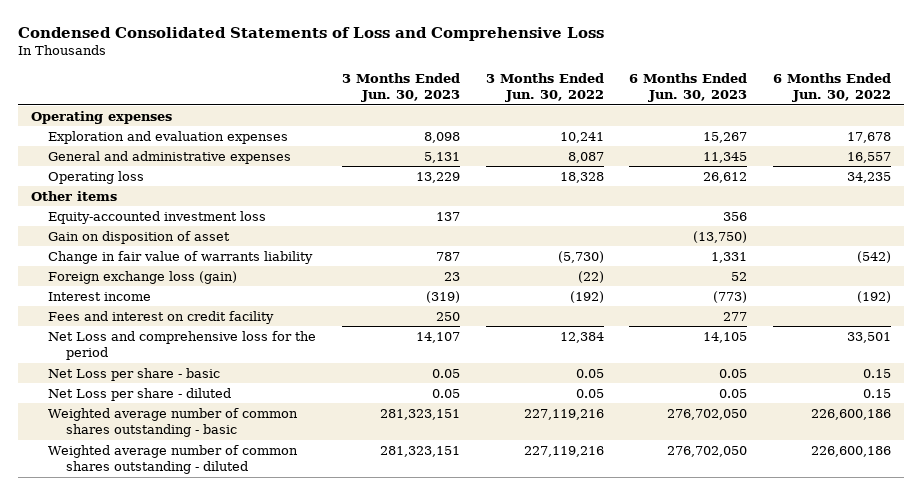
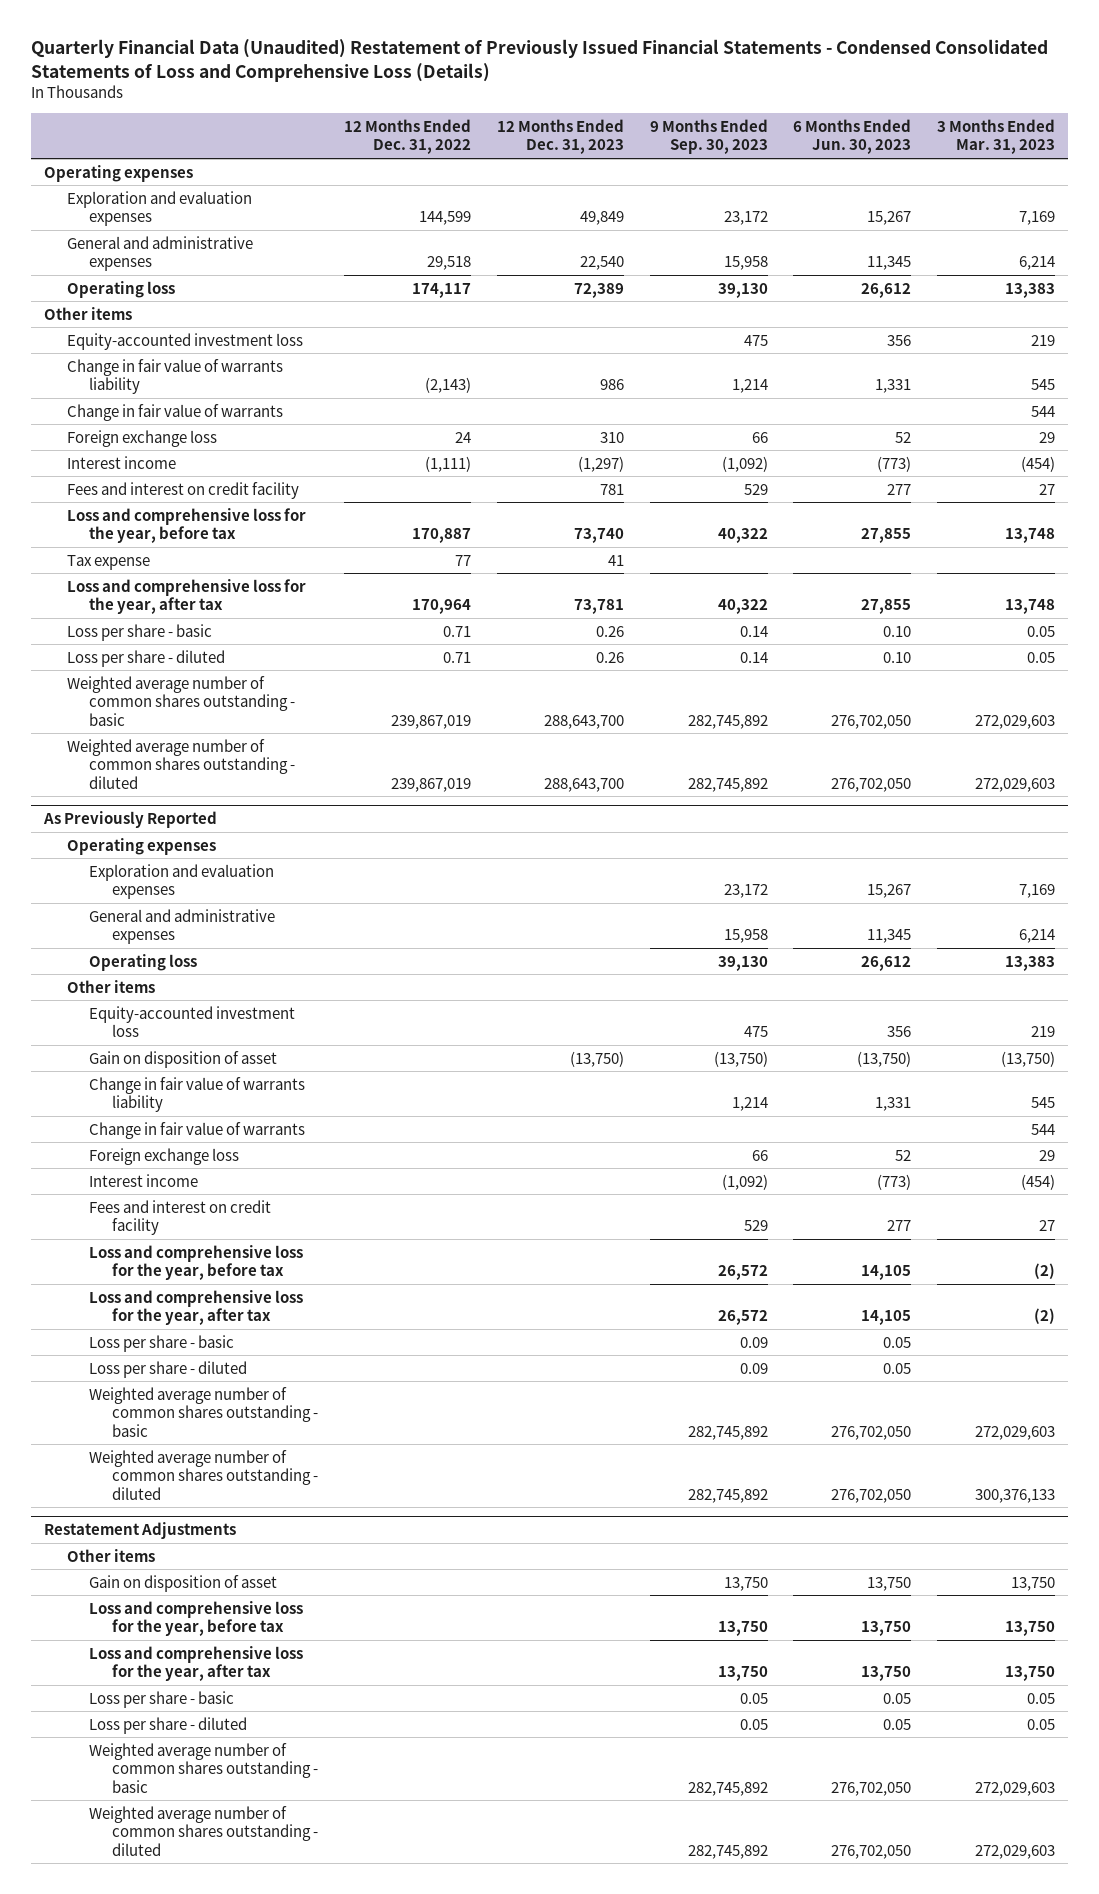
[18,26,605,41] Condensed Consolidated Statements of Loss and Comprehensive Loss -> [31,39,1049,82] Quarterly Financial Data (Unaudited) Restatement of Previously Issued Financial Statements - Condensed Consolidated Statements of Loss and Comprehensive Loss (Details)
[342,72,461,103] 3 Months Ended Jun. 30, 2023 -> none
[485,72,604,103] 3 Months Ended Jun. 30, 2022 -> none
[773,72,892,103] 6 Months Ended Jun. 30, 2022 -> none
none -> [344,118,472,155] 12 Months Ended Dec. 31, 2022
none -> [496,118,624,155] 12 Months Ended Dec. 31, 2023
none -> [649,118,768,155] 9 Months Ended Sep. 30, 2023
none -> [937,118,1056,155] 3 Months Ended Mar. 31, 2023
none -> [66,358,283,395] Change in fair value of warrants liability
none -> [66,403,283,421] Change in fair value of warrants
none -> [66,429,217,447] Foreign exchange loss
none -> [66,455,176,469] Interest income
none -> [66,481,299,499] Fees and interest on credit facility
none -> [66,507,306,544] Loss and comprehensive loss for the year, before tax
none -> [66,554,150,570] Tax expense
none -> [66,578,306,615] Loss and comprehensive loss for the year, after tax
none -> [66,623,212,641] Loss per share - basic
none -> [66,649,225,667] Loss per share - diluted
none -> [66,675,296,726] Weighted average number of common shares outstanding - basic
none -> [66,738,296,789] Weighted average number of common shares outstanding - diluted
none -> [42,810,217,828] As Previously Reported
none -> [66,837,216,855] Operating expenses
none -> [89,863,275,900] Exploration and evaluation expenses
none -> [89,908,276,945] General and administrative expenses
none -> [89,953,198,971] Operating loss
none -> [66,979,155,993] Other items
none -> [89,1005,296,1038] Equity-accounted investment loss
none -> [89,1121,306,1139] Change in fair value of warrants
[48,270,238,284] Foreign exchange loss (gain) -> [89,1147,240,1165] Foreign exchange loss
none -> [89,1244,304,1281] Loss and comprehensive loss for the year, before tax
[48,330,317,361] Net Loss and comprehensive loss for the period -> [89,1289,304,1326] Loss and comprehensive loss for the year, after tax
[48,367,221,381] Net Loss per share - basic -> [89,1334,235,1352] Loss per share - basic
[48,387,232,401] Net Loss per share - diluted -> [89,1360,248,1378] Loss per share - diluted
none -> [43,1521,236,1539] Restatement Adjustments
none -> [66,1548,155,1562] Other items
none -> [89,1574,278,1592] Gain on disposition of asset
none -> [89,1600,304,1637] Loss and comprehensive loss for the year, before tax
none -> [89,1645,304,1682] Loss and comprehensive loss for the year, after tax
none -> [89,1690,235,1708] Loss per share - basic
none -> [89,1716,248,1734] Loss per share - diluted
none -> [89,1742,319,1793] Weighted average number of common shares outstanding - basic
none -> [89,1805,319,1856] Weighted average number of common shares outstanding - diluted

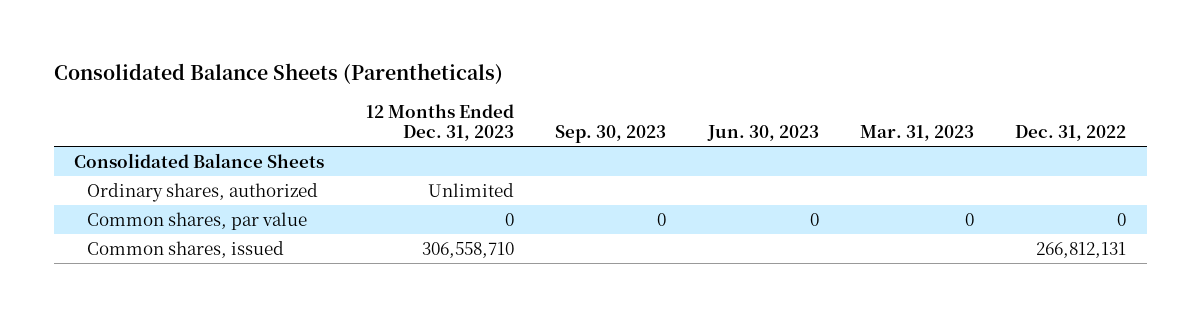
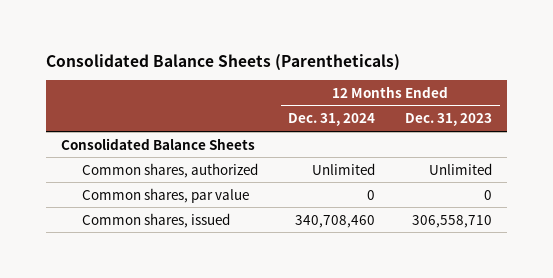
[555,125,667,144] Sep. 30, 2023 -> none
[706,125,819,142] Jun. 30, 2023 -> none
[859,125,974,142] Mar. 31, 2023 -> none
[1015,125,1127,142] Dec. 31, 2022 -> none
none -> [288,113,376,127] Dec. 31, 2024
[87,182,319,202] Ordinary shares, authorized -> [82,162,259,178] Common shares, authorized

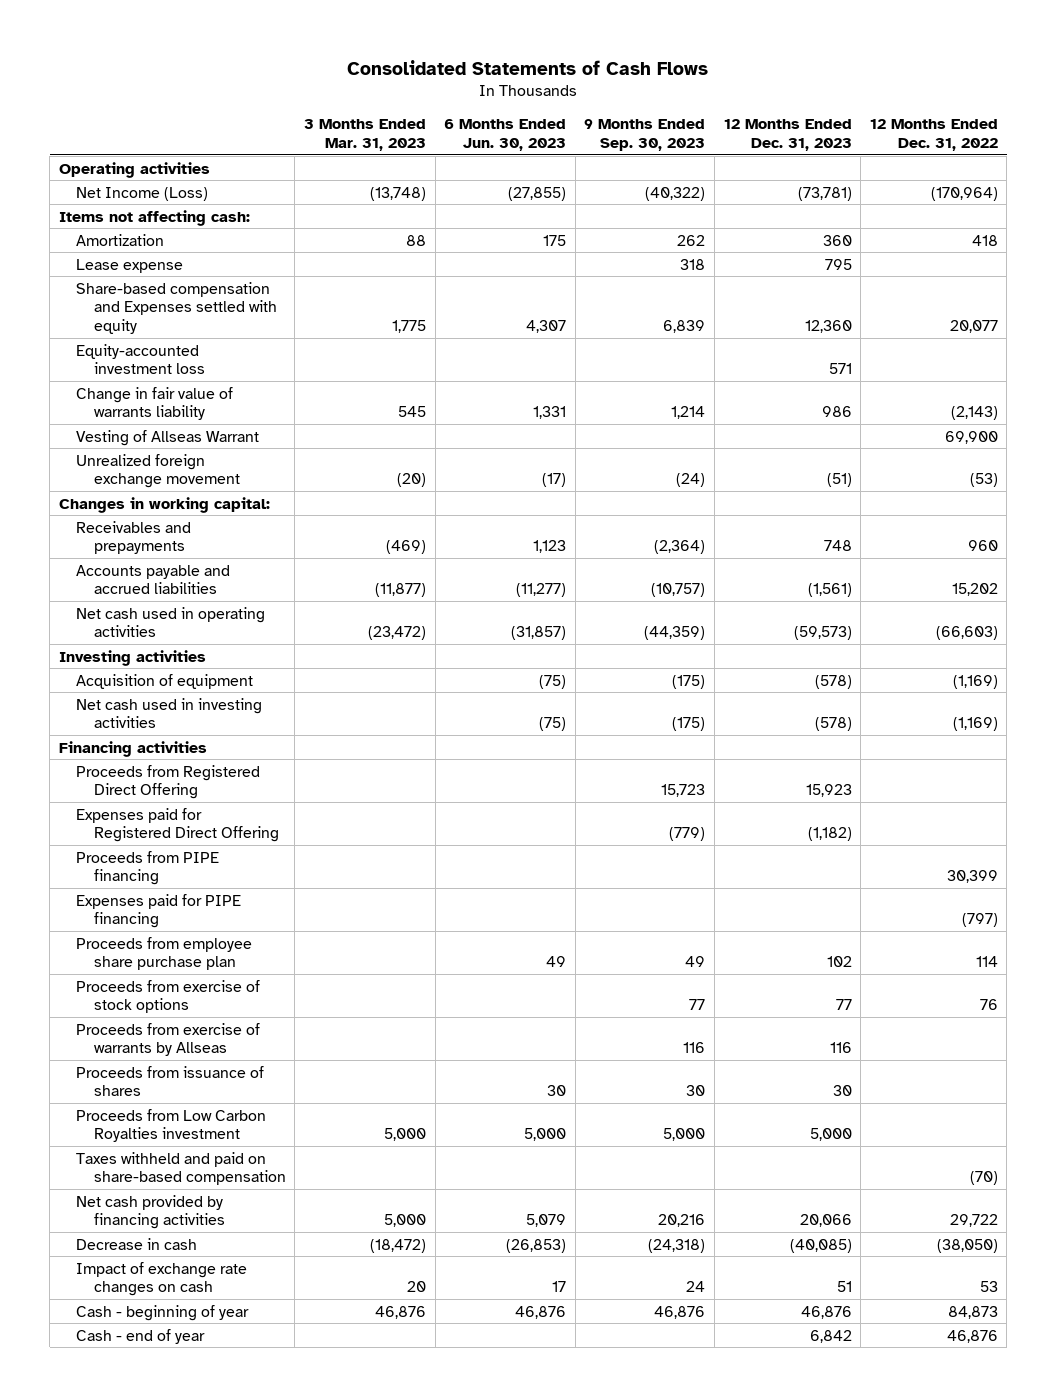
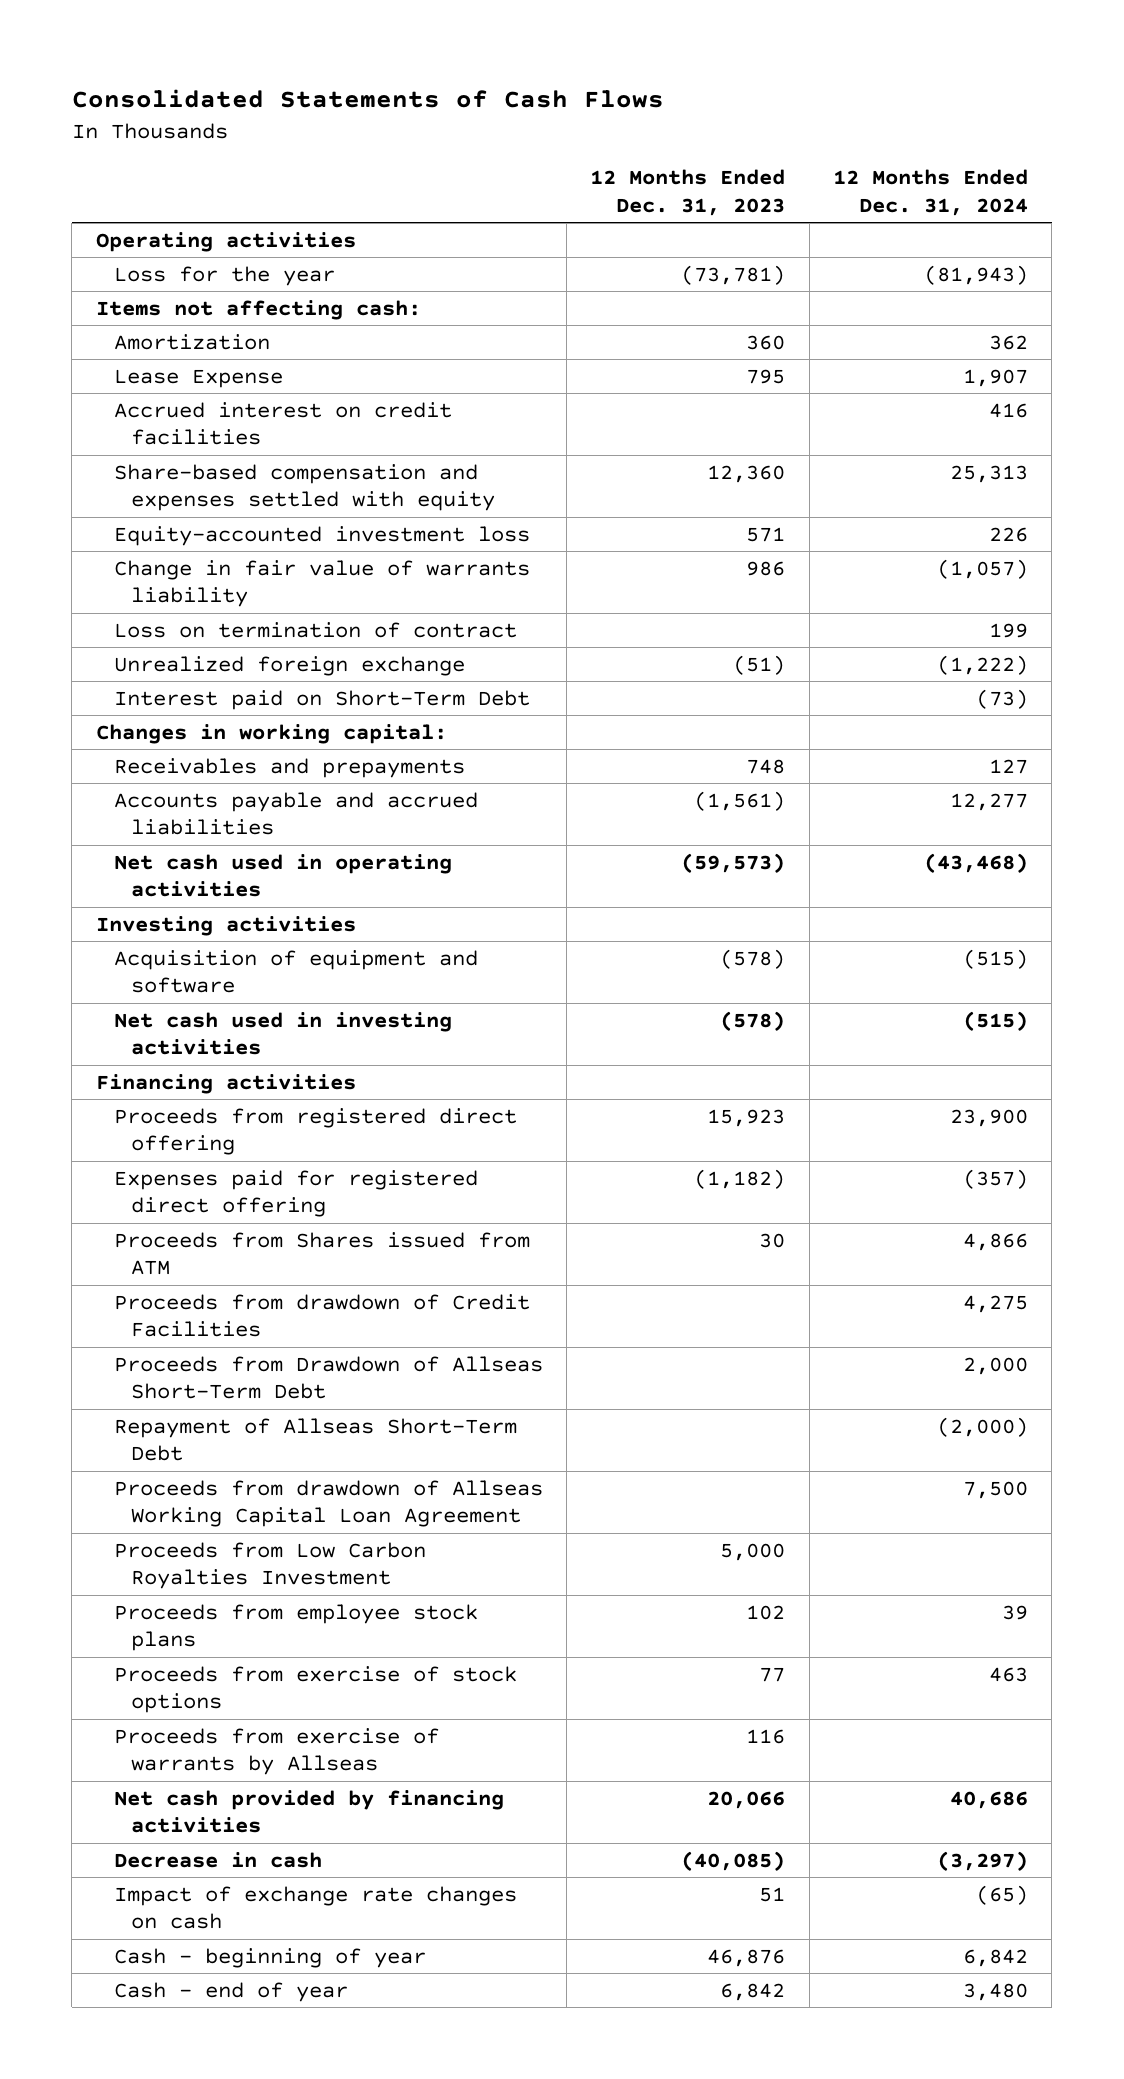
[304,119,427,152] 3 Months Ended Mar. 31, 2023 -> none
[444,119,567,152] 6 Months Ended Jun. 30, 2023 -> none
[584,119,706,152] 9 Months Ended Sep. 30, 2023 -> none
[869,119,998,152] 12 Months Ended Dec. 31, 2022 -> none
none -> [833,169,1029,216] 12 Months Ended Dec. 31, 2024
[76,186,209,201] Net Income (Loss) -> [113,265,335,286] Loss for the year
[76,258,184,273] Lease expense -> [113,368,283,388] Lease Expense
none -> [113,401,452,446] Accrued interest on credit facilities
[76,281,277,334] Share-based compensation and Expenses settled with equity -> [113,463,496,512] Share-based compensation and expenses settled with equity
[76,429,260,446] Vesting of Allseas Warrant -> none
none -> [113,621,517,638] Loss on termination of contract
[76,453,240,489] Unrealized foreign exchange movement -> [113,655,465,676] Unrealized foreign exchange
none -> [113,689,530,710] Interest paid on Short-Term Debt
[76,673,254,689] Acquisition of equipment -> [113,949,478,994] Acquisition of equipment and software
[76,850,220,886] Proceeds from PIPE financing -> none
[76,893,242,929] Expenses paid for PIPE financing -> none
[76,764,261,800] Proceeds from Registered Direct Offering -> [113,1107,517,1156] Proceeds from registered direct offering
[76,807,279,843] Expenses paid for Registered Direct Offering -> [113,1169,478,1218] Expenses paid for registered direct offering
none -> [113,1231,530,1276] Proceeds from Shares issued from ATM
none -> [113,1293,530,1338] Proceeds from drawdown of Credit Facilities
none -> [113,1355,543,1400] Proceeds from Drawdown of Allseas Short-Term Debt
none -> [113,1417,517,1462] Repayment of Allseas Short-Term Debt
none -> [113,1479,543,1528] Proceeds from drawdown of Allseas Working Capital Loan Agreement
none -> [113,1541,426,1590] Proceeds from Low Carbon Royalties Investment
[76,936,253,971] Proceeds from employee share purchase plan -> [113,1603,478,1652] Proceeds from employee stock plans
[76,1065,265,1097] Proceeds from issuance of shares -> none
[76,1108,267,1143] Proceeds from Low Carbon Royalties investment -> none
[76,1151,286,1186] Taxes withheld and paid on share-based compensation -> none

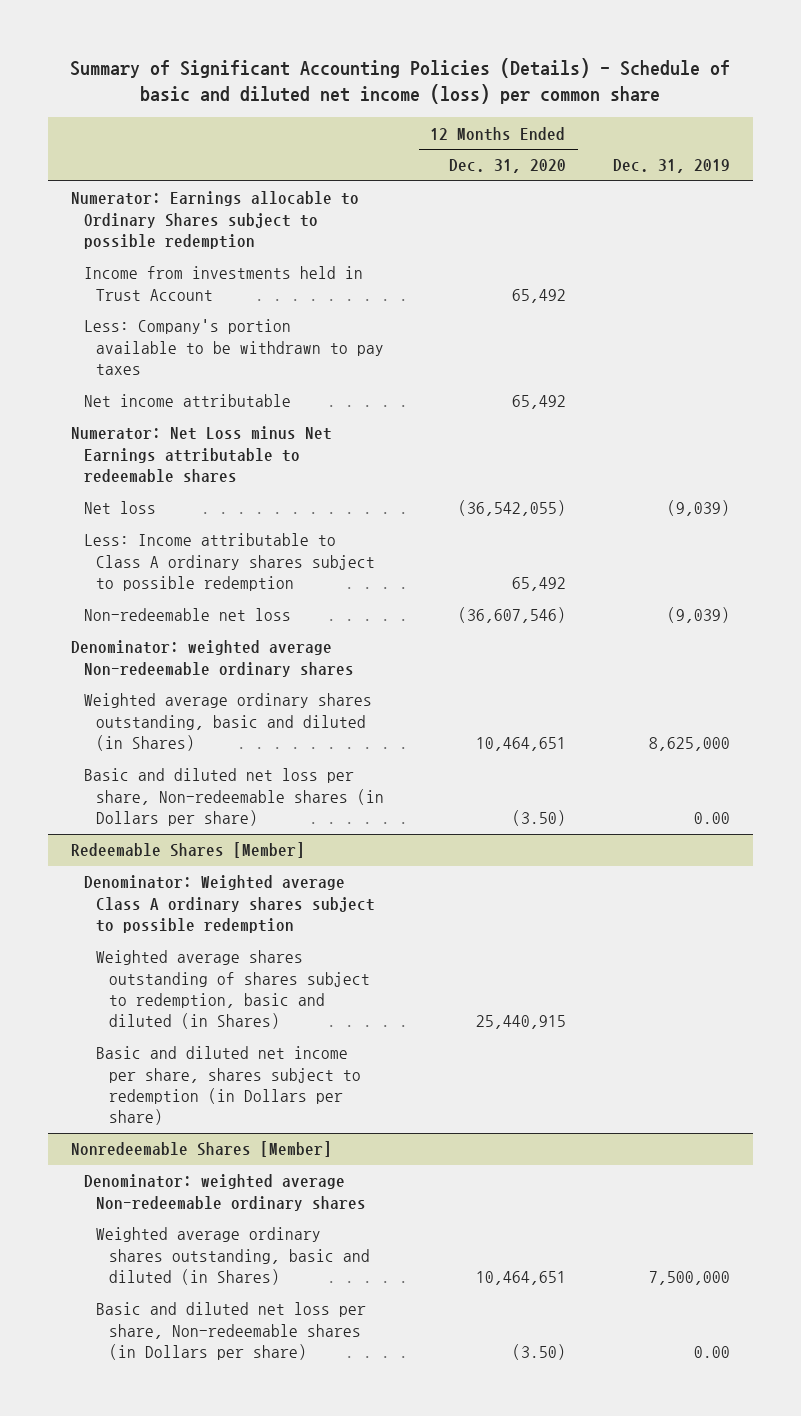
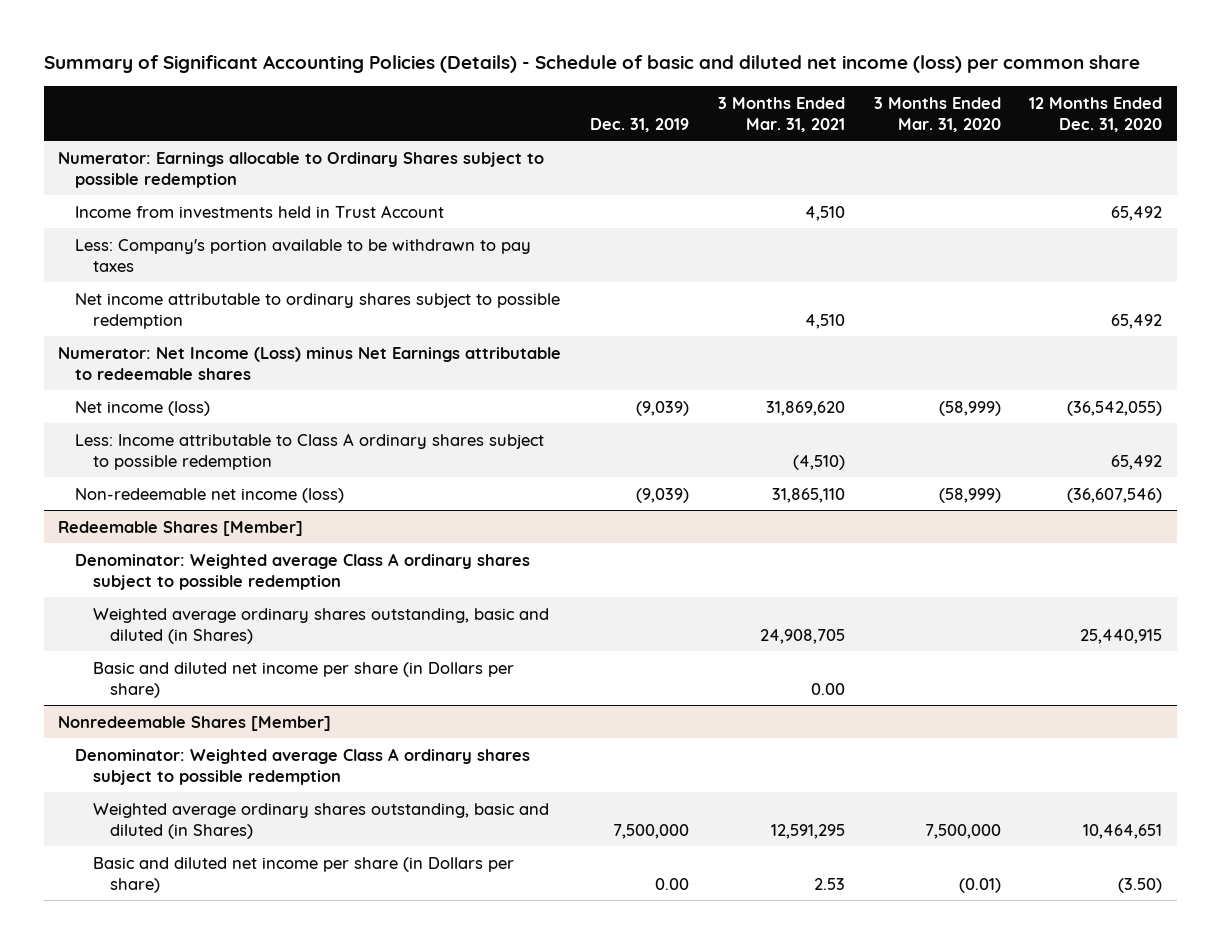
none -> [717,96,845,132] 3 Months Ended Mar. 31, 2021
none -> [873,96,1001,132] 3 Months Ended Mar. 31, 2020
[83,394,291,408] Net income attributable -> [75,292,561,329] Net income attributable to ordinary shares subject to possible redemption
[71,426,333,483] Numerator: Net Loss minus Net Earnings attributable to redeemable shares -> [57,346,561,380] Numerator: Net Income (Loss) minus Net Earnings attributable to redeemable shares
[83,501,156,515] Net loss -> [75,400,211,416] Net income (loss)
[71,640,354,677] Denominator: weighted average Non-redeemable ordinary shares -> none
[83,693,372,752] Weighted average ordinary shares outstanding, basic and diluted (in Shares) -> none
[83,768,385,827] Basic and diluted net loss per share, Non-redeemable shares (in Dollars per share) -> none
[83,608,291,622] Non-redeemable net loss -> [75,487,345,503] Non-redeemable net income (loss)
[96,950,370,1030] Weighted average shares outstanding of shares subject to redemption, basic and diluted (in Shares) -> [92,607,549,644] Weighted average ordinary shares outstanding, basic and diluted (in Shares)
[96,1046,361,1126] Basic and diluted net income per share, shares subject to redemption (in Dollars per share) -> [92,661,514,698] Basic and diluted net income per share (in Dollars per share)
[83,1174,367,1211] Denominator: weighted average Non-redeemable ordinary shares -> none
none -> [75,747,531,785] Denominator: Weighted average Class A ordinary shares subject to possible redemption
[96,1302,367,1361] Basic and diluted net loss per share, Non-redeemable shares (in Dollars per share) -> [92,856,514,893] Basic and diluted net income per share (in Dollars per share)

